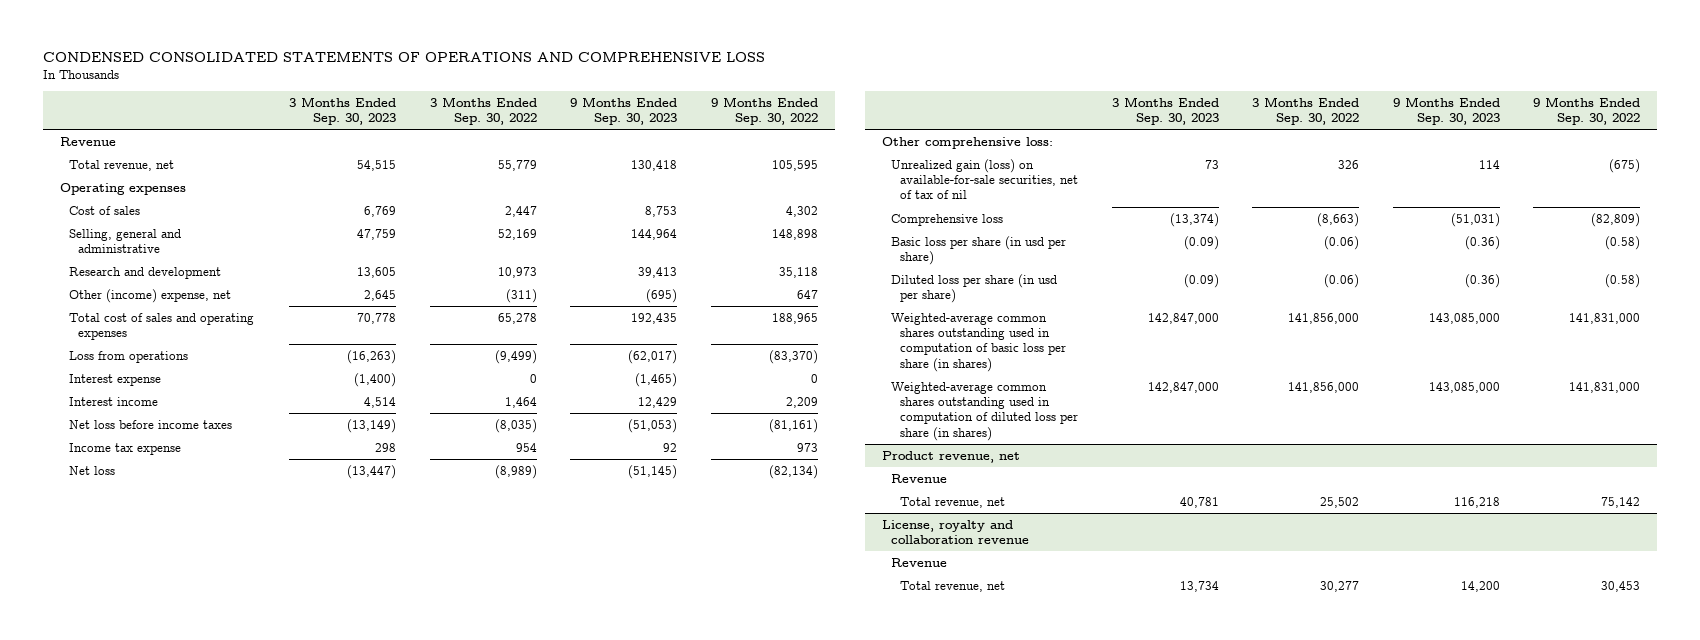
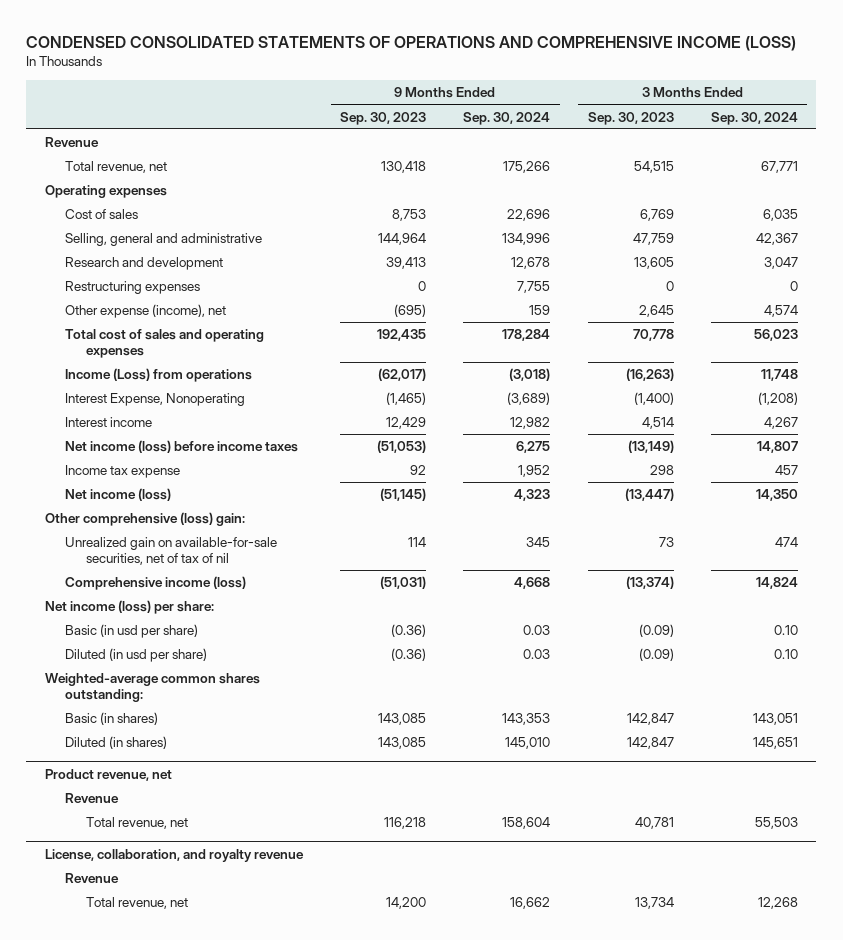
[42,52,765,63] CONDENSED CONSOLIDATED STATEMENTS OF OPERATIONS AND COMPREHENSIVE LOSS -> [26,35,797,51] CONDENSED CONSOLIDATED STATEMENTS OF OPERATIONS AND COMPREHENSIVE INCOME (LOSS)
[429,96,537,125] 3 Months Ended Sep. 30, 2022 -> none
[710,96,818,125] 9 Months Ended Sep. 30, 2022 -> none
none -> [463,111,551,125] Sep. 30, 2024
none -> [710,111,798,125] Sep. 30, 2024
none -> [65,281,201,295] Restructuring expenses
[68,288,231,303] Other (income) expense, net -> [65,304,227,319] Other expense (income), net
[68,350,188,363] Loss from operations -> [65,368,253,383] Income (Loss) from operations
[68,373,161,386] Interest expense -> [65,393,246,407] Interest Expense, Nonoperating
[68,419,232,429] Net loss before income taxes -> [65,440,299,454] Net income (loss) before income taxes
[68,465,115,475] Net loss -> [65,488,172,502] Net income (loss)
[882,136,1054,149] Other comprehensive loss: -> [44,512,245,527] Other comprehensive (loss) gain:
[891,158,1079,200] Unrealized gain (loss) on available-for-sale securities, net of tax of nil -> [65,537,278,566] Unrealized gain on available-for-sale securities, net of tax of nil
[891,213,1004,226] Comprehensive loss -> [65,576,247,591] Comprehensive income (loss)
none -> [44,600,214,615] Net income (loss) per share:
[891,235,1067,266] Basic loss per share (in usd per share) -> [65,624,199,639] Basic (in usd per share)
[891,273,1058,304] Diluted loss per share (in usd per share) -> [65,648,208,663] Diluted (in usd per share)
none -> [44,673,260,703] Weighted-average common shares outstanding:
[891,312,1067,372] Weighted-average common shares outstanding used in computation of basic loss per share (in shares) -> [65,712,159,726] Basic (in shares)
[1147,312,1219,324] 142,847,000 -> [626,713,674,726] 142,847
[1428,312,1500,324] 143,085,000 -> [378,713,427,726] 143,085
[891,381,1079,441] Weighted-average common shares outstanding used in computation of diluted loss per share (in shares) -> [65,736,168,750] Diluted (in shares)
[1147,381,1219,393] 142,847,000 -> [626,737,674,750] 142,847
[1428,381,1500,393] 143,085,000 -> [378,737,427,750] 143,085
[882,519,1030,545] License, royalty and collaboration revenue -> [44,849,304,863] License, collaboration, and royalty revenue

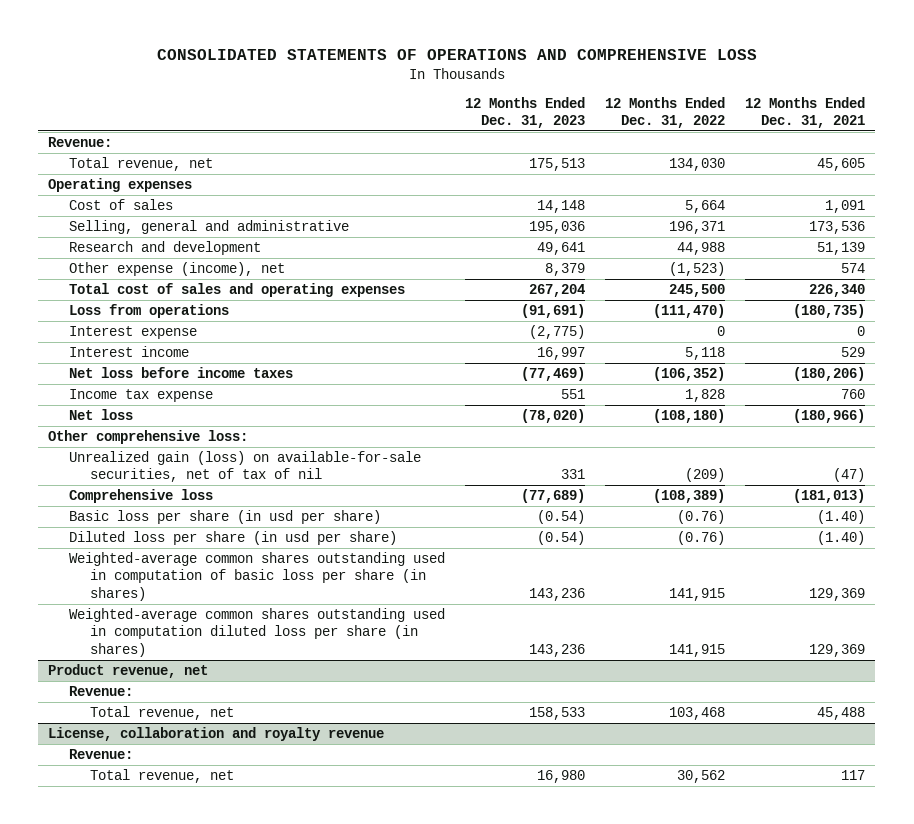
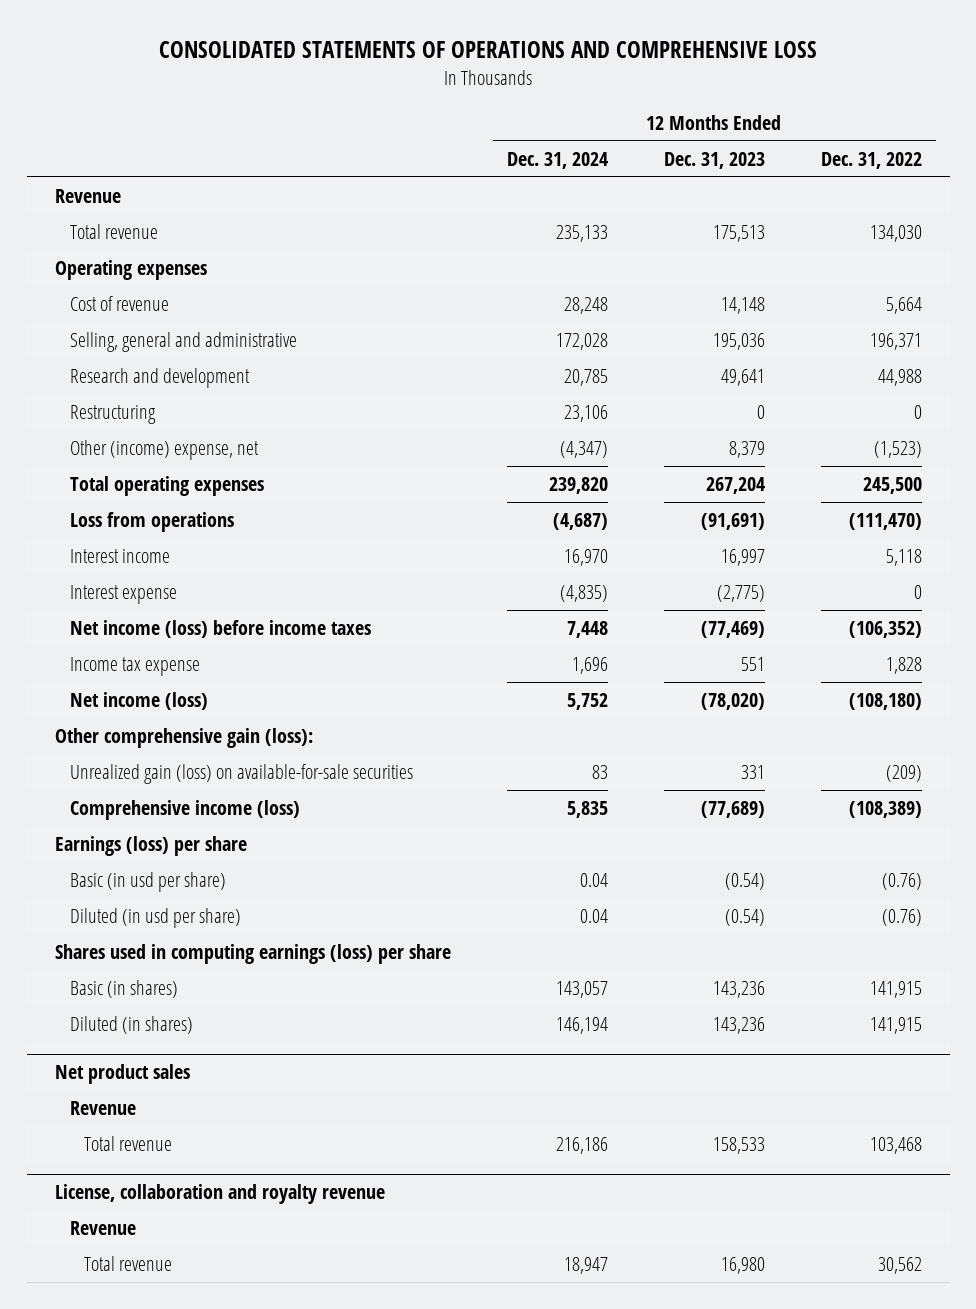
[745,96,866,129] 12 Months Ended Dec. 31, 2021 -> none
none -> [506,151,608,169] Dec. 31, 2024
[48,137,113,148] Revenue: -> [54,188,121,203] Revenue
[69,157,214,172] Total revenue, net -> [69,223,158,239] Total revenue
[69,199,174,211] Cost of sales -> [69,295,169,311] Cost of revenue
none -> [69,404,156,424] Restructuring
[69,262,286,277] Other expense (income), net -> [69,439,259,460] Other (income) expense, net
[69,283,406,298] Total cost of sales and operating expenses -> [69,475,264,496] Total operating expenses
[69,326,198,340] Interest expense -> [69,584,177,604] Interest expense
[69,367,294,379] Net loss before income taxes -> [69,619,371,638] Net income (loss) before income taxes
[69,409,134,421] Net loss -> [69,691,208,710] Net income (loss)
[48,430,249,445] Other comprehensive loss: -> [54,727,313,748] Other comprehensive gain (loss):
[69,451,422,483] Unrealized gain (loss) on available-for-sale securities, net of tax of nil -> [69,763,413,784] Unrealized gain (loss) on available-for-sale securities
[69,489,214,504] Comprehensive loss -> [69,799,300,820] Comprehensive income (loss)
none -> [54,835,247,856] Earnings (loss) per share
[69,510,382,525] Basic loss per share (in usd per share) -> [69,871,226,892] Basic (in usd per share)
[69,531,398,546] Diluted loss per share (in usd per share) -> [69,907,241,928] Diluted (in usd per share)
none -> [54,943,451,964] Shares used in computing earnings (loss) per share
[69,552,446,601] Weighted-average common shares outstanding used in computation of basic loss per share (in shares) -> [69,979,178,998] Basic (in shares)
[69,608,446,657] Weighted-average common shares outstanding used in computation diluted loss per share (in shares) -> [69,1015,193,1034] Diluted (in shares)
[48,664,209,679] Product revenue, net -> [54,1064,190,1085] Net product sales
[69,686,134,697] Revenue: -> [69,1100,136,1115] Revenue
[89,706,234,721] Total revenue, net -> [84,1135,173,1151] Total revenue
[69,749,134,760] Revenue: -> [69,1220,136,1235] Revenue
[89,769,234,784] Total revenue, net -> [84,1255,173,1271] Total revenue

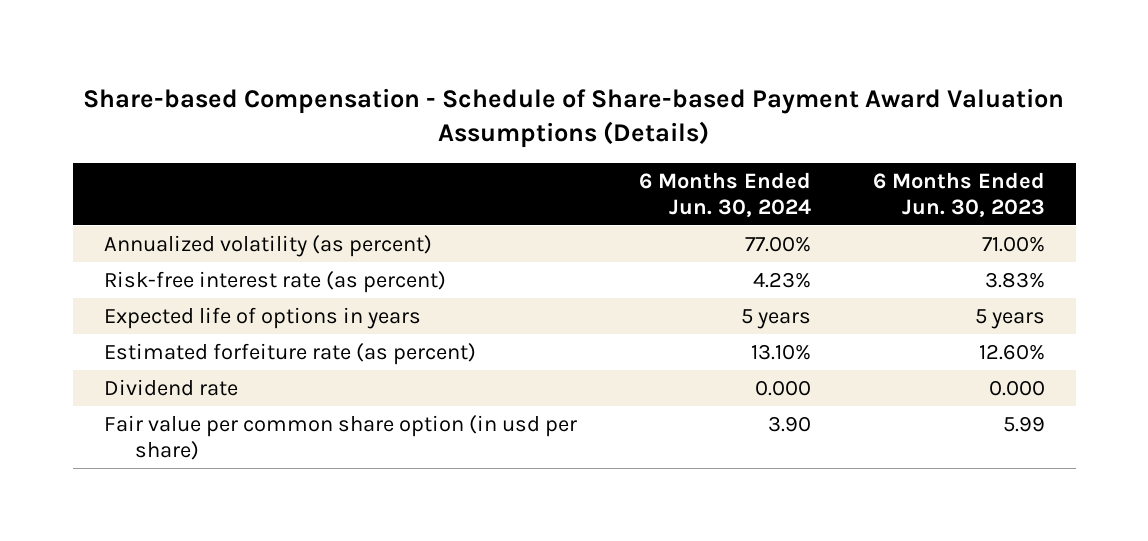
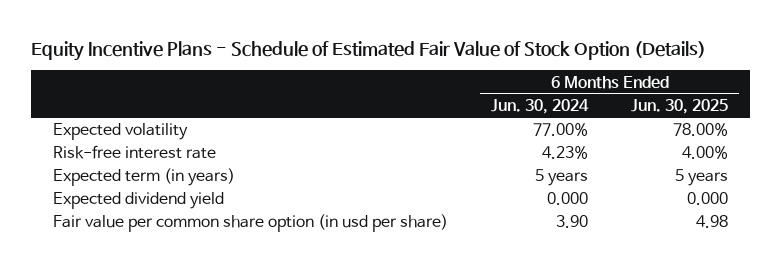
[83,87,1065,148] Share-based Compensation - Schedule of Share-based Payment Award Valuation Assumptions (Details) -> [31,41,707,62] Equity Incentive Plans - Schedule of Estimated Fair Value of Stock Option (Details)
[872,171,1045,217] 6 Months Ended Jun. 30, 2023 -> none
none -> [631,98,729,114] Jun. 30, 2025
[103,342,476,365] Estimated forfeiture rate (as percent) -> none
[103,234,432,257] Annualized volatility (as percent) -> [52,123,188,141] Expected volatility
[103,270,446,293] Risk-free interest rate (as percent) -> [52,145,216,160] Risk-free interest rate
[103,306,421,329] Expected life of options in years -> [52,168,235,187] Expected term (in years)
[103,378,238,396] Dividend rate -> [52,192,224,210] Expected dividend yield

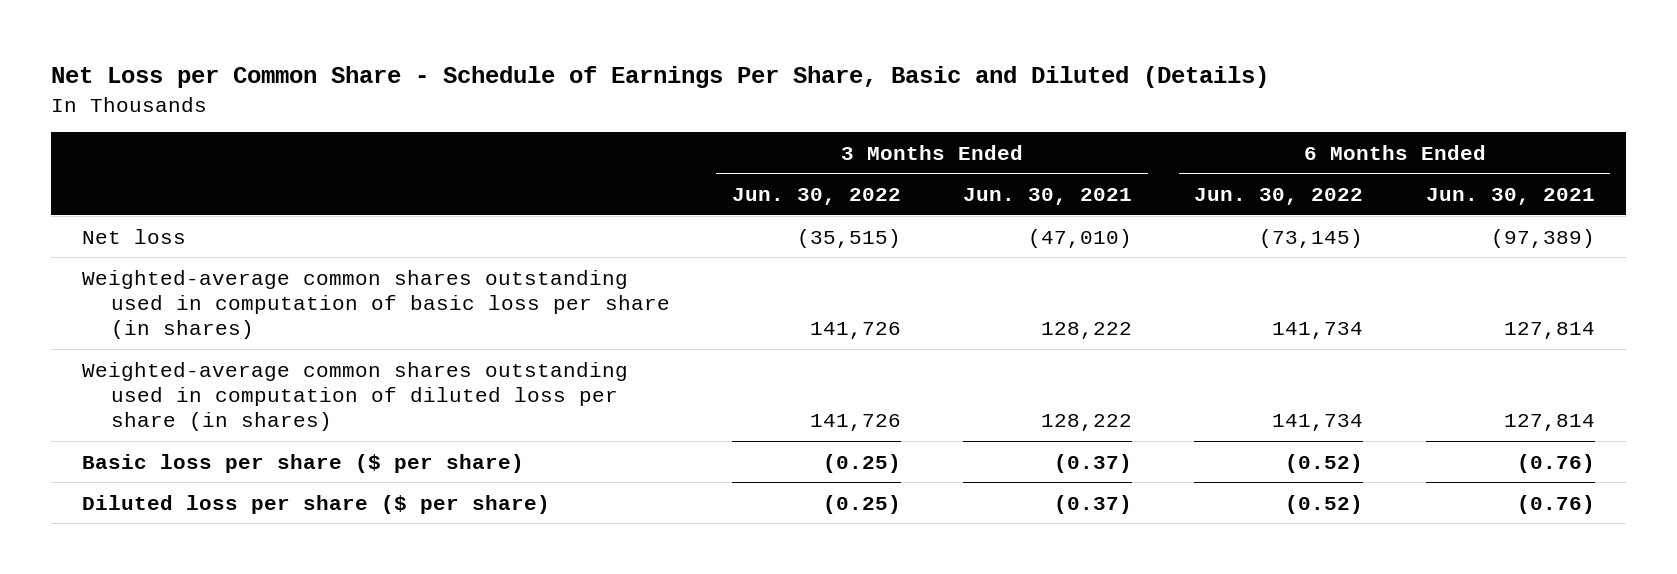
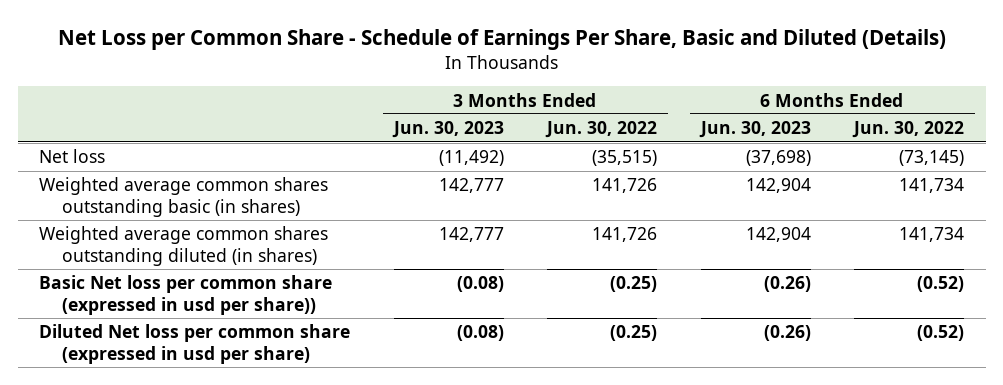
[963,188,1133,206] Jun. 30, 2021 -> none
[1425,188,1595,206] Jun. 30, 2021 -> none
none -> [391,121,504,139] Jun. 30, 2023
none -> [698,121,811,139] Jun. 30, 2023
[82,269,670,340] Weighted-average common shares outstanding used in computation of basic loss per share (in shares) -> [39,177,329,217] Weighted average common shares outstanding basic (in shares)
[82,361,629,432] Weighted-average common shares outstanding used in computation of diluted loss per share (in shares) -> [39,226,329,266] Weighted average common shares outstanding diluted (in shares)
[82,453,525,473] Basic loss per share ($ per share) -> [39,275,333,315] Basic Net loss per common share (expressed in usd per share))
[82,494,551,514] Diluted loss per share ($ per share) -> [39,324,351,364] Diluted Net loss per common share (expressed in usd per share)

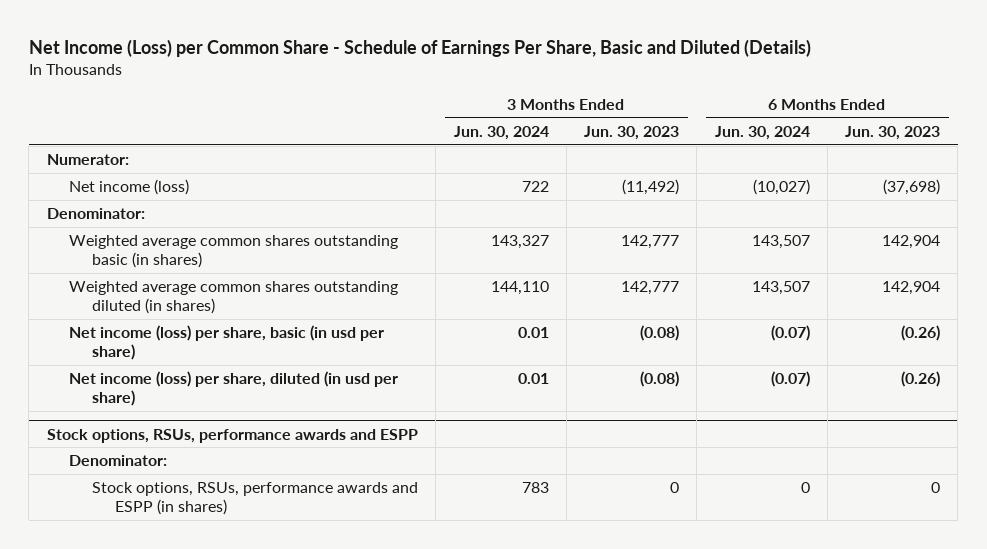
[57,28,946,50] Net Loss per Common Share - Schedule of Earnings Per Share, Basic and Diluted (Details) -> [28,38,811,57] Net Income (Loss) per Common Share - Schedule of Earnings Per Share, Basic and Diluted (Details)
[545,121,658,139] Jun. 30, 2022 -> none
[851,121,964,139] Jun. 30, 2022 -> none
none -> [453,125,549,140] Jun. 30, 2024
none -> [714,125,810,140] Jun. 30, 2024
none -> [46,154,129,166] Numerator:
[39,149,106,164] Net loss -> [69,179,190,196] Net income (loss)
none -> [46,208,145,220] Denominator:
[39,275,333,315] Basic Net loss per common share (expressed in usd per share)) -> [69,325,385,360] Net income (loss) per share, basic (in usd per share)
[39,324,351,364] Diluted Net loss per common share (expressed in usd per share) -> [69,371,399,406] Net income (loss) per share, diluted (in usd per share)
none -> [46,428,418,443] Stock options, RSUs, performance awards and ESPP
none -> [69,455,168,467] Denominator:
none -> [92,482,419,515] Stock options, RSUs, performance awards and ESPP (in shares)

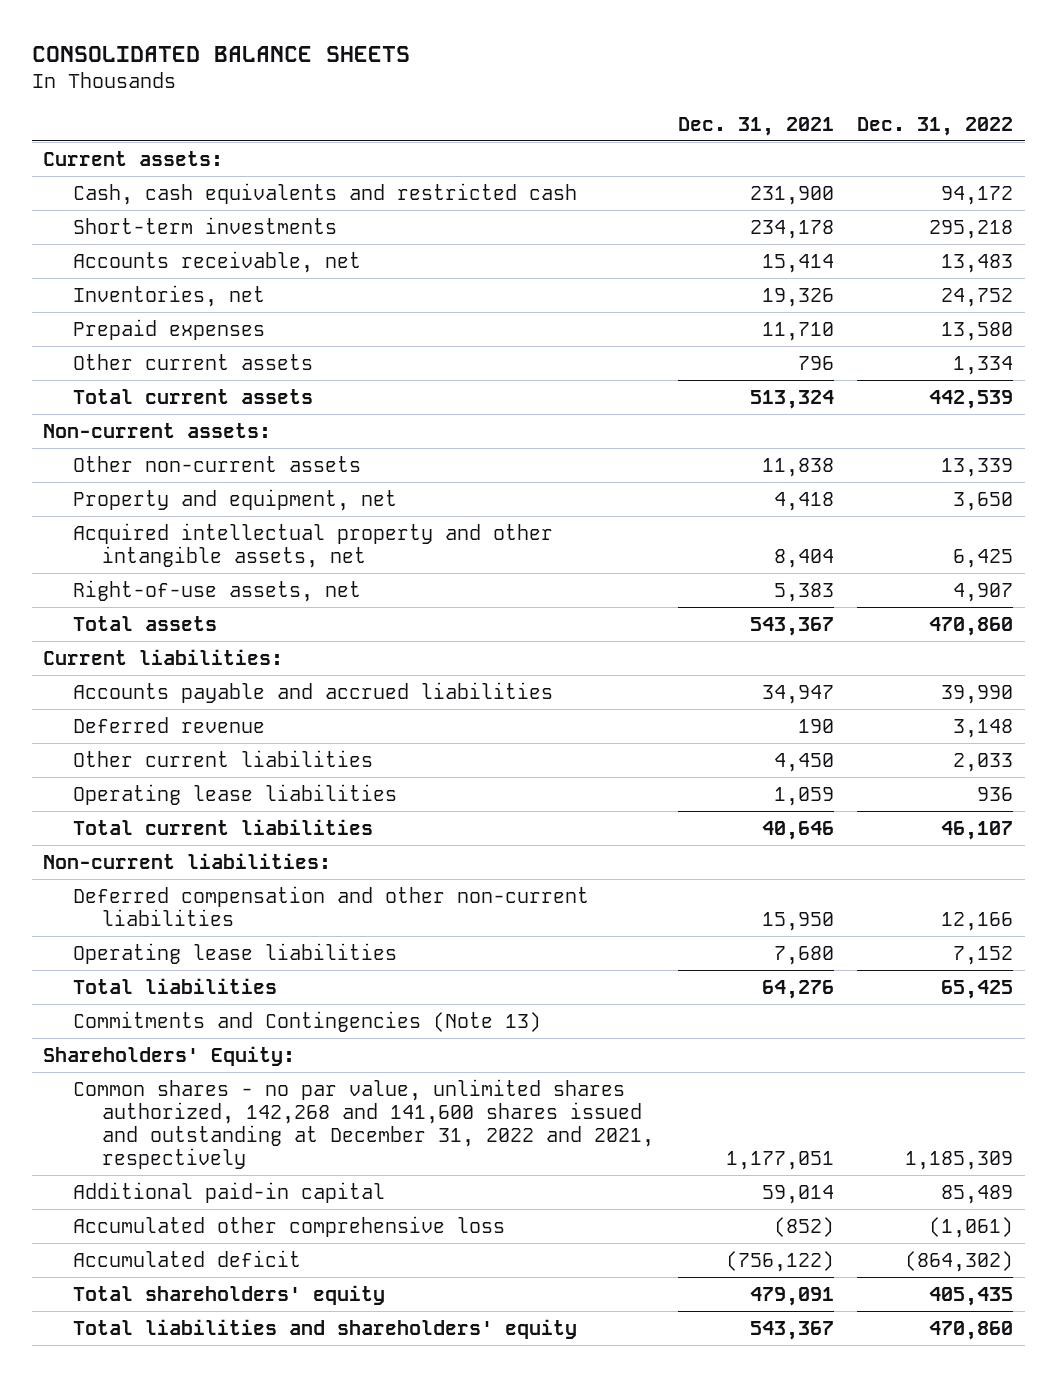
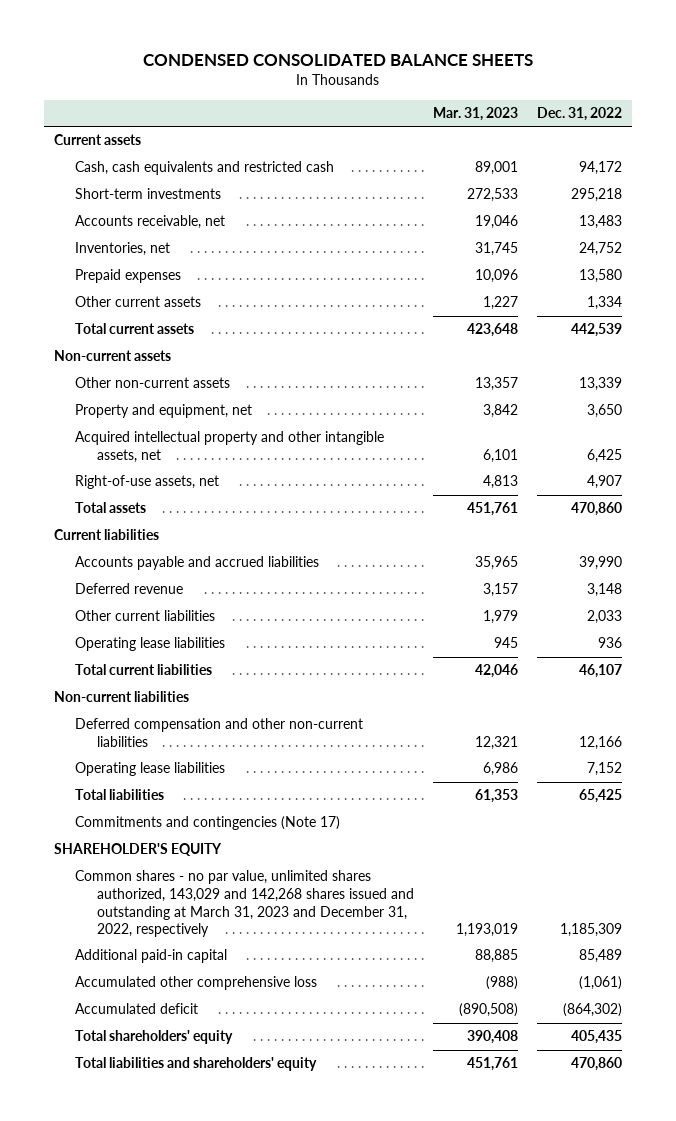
[31,45,410,62] CONSOLIDATED BALANCE SHEETS -> [143,54,534,67] CONDENSED CONSOLIDATED BALANCE SHEETS
[677,116,834,136] Dec. 31, 2021 -> none
none -> [433,106,519,121] Mar. 31, 2023
[43,150,224,166] Current assets: -> [53,134,141,146] Current assets
[43,422,272,438] Non-current assets: -> [53,350,171,362] Non-current assets
[43,648,284,665] Current liabilities: -> [53,529,159,541] Current liabilities
[43,852,332,869] Non-current liabilities: -> [53,691,189,703] Non-current liabilities
[72,1010,541,1032] Commitments and Contingencies (Note 13) -> [75,816,341,831] Commitments and contingencies (Note 17)
[43,1045,296,1066] Shareholders' Equity: -> [53,843,222,857] SHAREHOLDER'S EQUITY
[72,1078,654,1169] Common shares - no par value, unlimited shares authorized, 142,268 and 141,600 shares issued and outstanding at December 31, 2022 and 2021, respectively -> [75,870,414,938] Common shares - no par value, unlimited shares authorized, 143,029 and 142,268 shares issued and outstanding at March 31, 2023 and December 31, 2022, respectively

